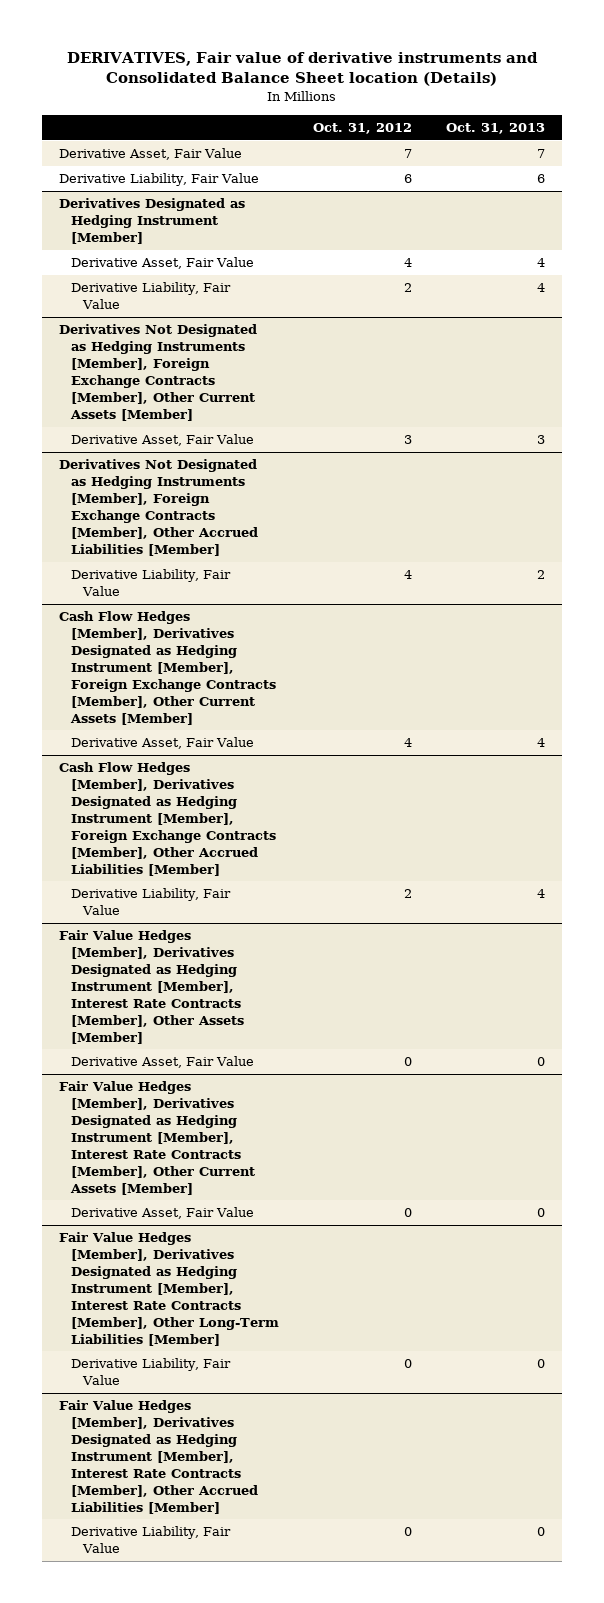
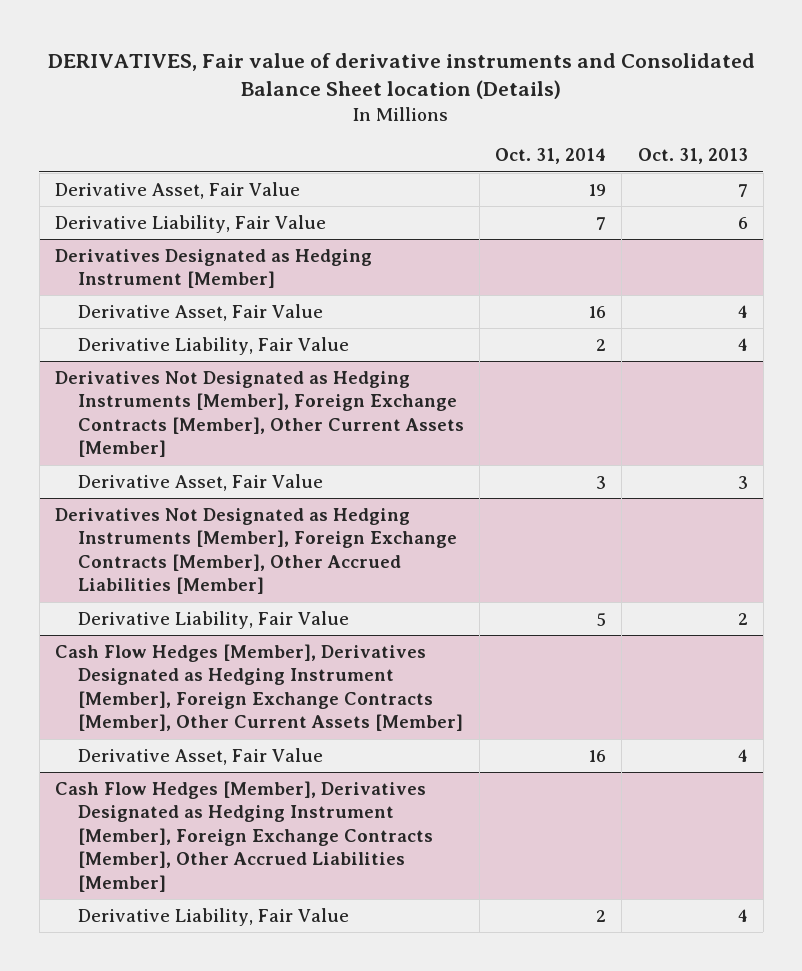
[312,122,412,134] Oct. 31, 2012 -> none
none -> [495,148,607,165] Oct. 31, 2014
[59,930,245,1044] Fair Value Hedges [Member], Derivatives Designated as Hedging Instrument [Member], Interest Rate Contracts [Member], Other Assets [Member] -> none
[71,1056,255,1069] Derivative Asset, Fair Value -> none
[59,1081,256,1195] Fair Value Hedges [Member], Derivatives Designated as Hedging Instrument [Member], Interest Rate Contracts [Member], Other Current Assets [Member] -> none
[71,1207,255,1220] Derivative Asset, Fair Value -> none
[59,1232,280,1346] Fair Value Hedges [Member], Derivatives Designated as Hedging Instrument [Member], Interest Rate Contracts [Member], Other Long-Term Liabilities [Member] -> none
[71,1358,232,1386] Derivative Liability, Fair Value -> none
[59,1400,259,1514] Fair Value Hedges [Member], Derivatives Designated as Hedging Instrument [Member], Interest Rate Contracts [Member], Other Accrued Liabilities [Member] -> none
[71,1526,232,1554] Derivative Liability, Fair Value -> none

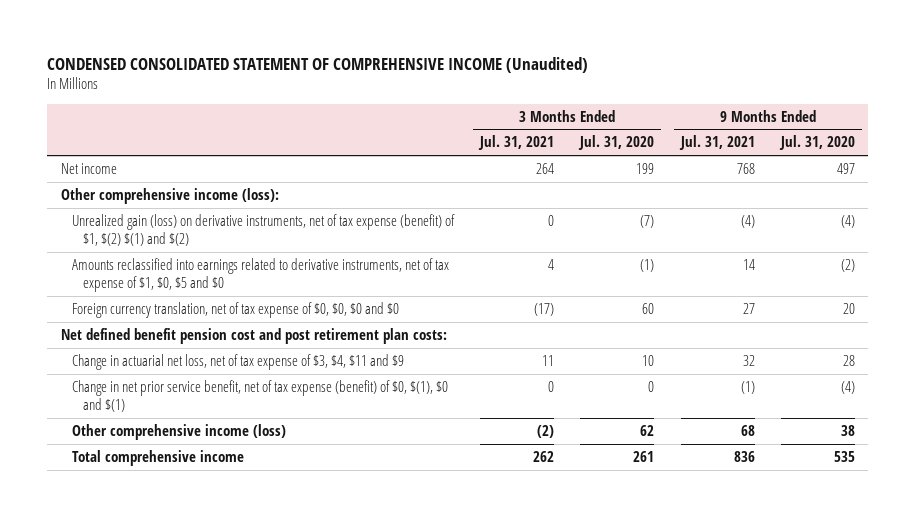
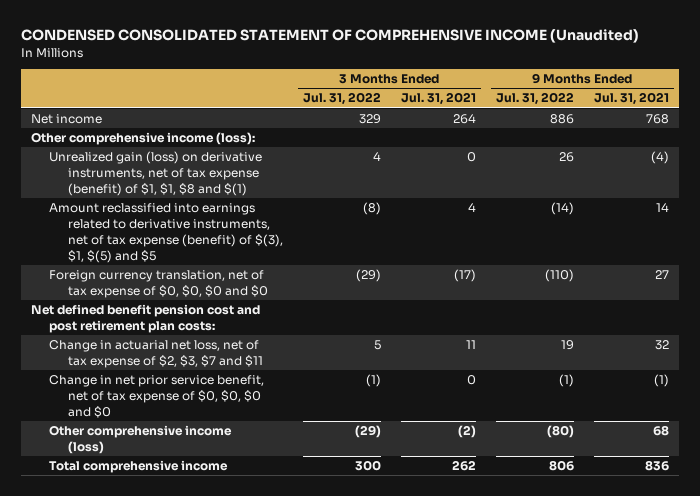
[578,135,655,151] Jul. 31, 2020 -> none
[778,135,855,151] Jul. 31, 2020 -> none
none -> [302,92,381,106] Jul. 31, 2022
none -> [495,92,574,106] Jul. 31, 2022
[71,213,455,247] Unrealized gain (loss) on derivative instruments, net of tax expense (benefit) of $1, $(2) $(1) and $(2) -> [49,151,263,196] Unrealized gain (loss) on derivative instruments, net of tax expense (benefit) of $1, $1, $8 and $(1)
[71,257,449,293] Amounts reclassified into earnings related to derivative instruments, net of tax expense of $1, $0, $5 and $0 -> [49,203,283,263] Amount reclassified into earnings related to derivative instruments, net of tax expense (benefit) of $(3), $1, $(5) and $5
[71,353,404,370] Change in actuarial net loss, net of tax expense of $3, $4, $11 and $9 -> [49,340,263,369] Change in actuarial net loss, net of tax expense of $2, $3, $7 and $11
[71,379,448,413] Change in net prior service benefit, net of tax expense (benefit) of $0, $(1), $0 and $(1) -> [49,375,265,418] Change in net prior service benefit, net of tax expense of $0, $0, $0 and $0

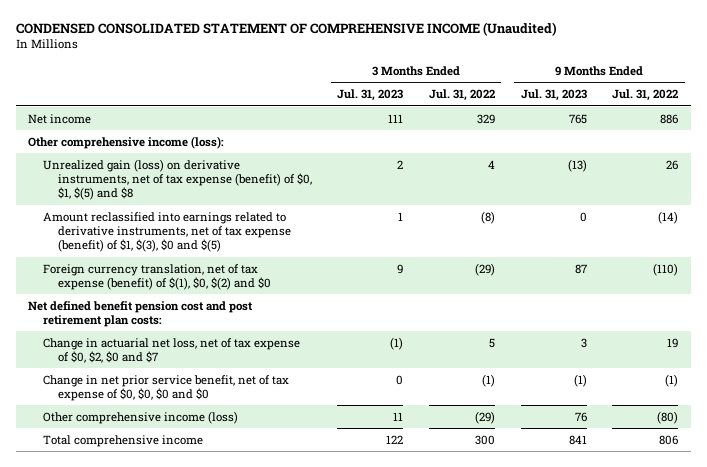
[400,92,476,106] Jul. 31, 2021 -> none
[593,92,669,106] Jul. 31, 2021 -> none
none -> [337,89,404,102] Jul. 31, 2023
none -> [520,89,587,102] Jul. 31, 2023
[49,151,263,196] Unrealized gain (loss) on derivative instruments, net of tax expense (benefit) of $1, $1, $8 and $(1) -> [42,158,312,201] Unrealized gain (loss) on derivative instruments, net of tax expense (benefit) of $0, $1, $(5) and $8
[49,203,283,263] Amount reclassified into earnings related to derivative instruments, net of tax expense (benefit) of $(3), $1, $(5) and $5 -> [42,211,291,253] Amount reclassified into earnings related to derivative instruments, net of tax expense (benefit) of $1, $(3), $0 and $(5)
[49,270,268,299] Foreign currency translation, net of tax expense of $0, $0, $0 and $0 -> [42,263,271,290] Foreign currency translation, net of tax expense (benefit) of $(1), $0, $(2) and $0
[49,340,263,369] Change in actuarial net loss, net of tax expense of $2, $3, $7 and $11 -> [42,337,300,363] Change in actuarial net loss, net of tax expense of $0, $2, $0 and $7

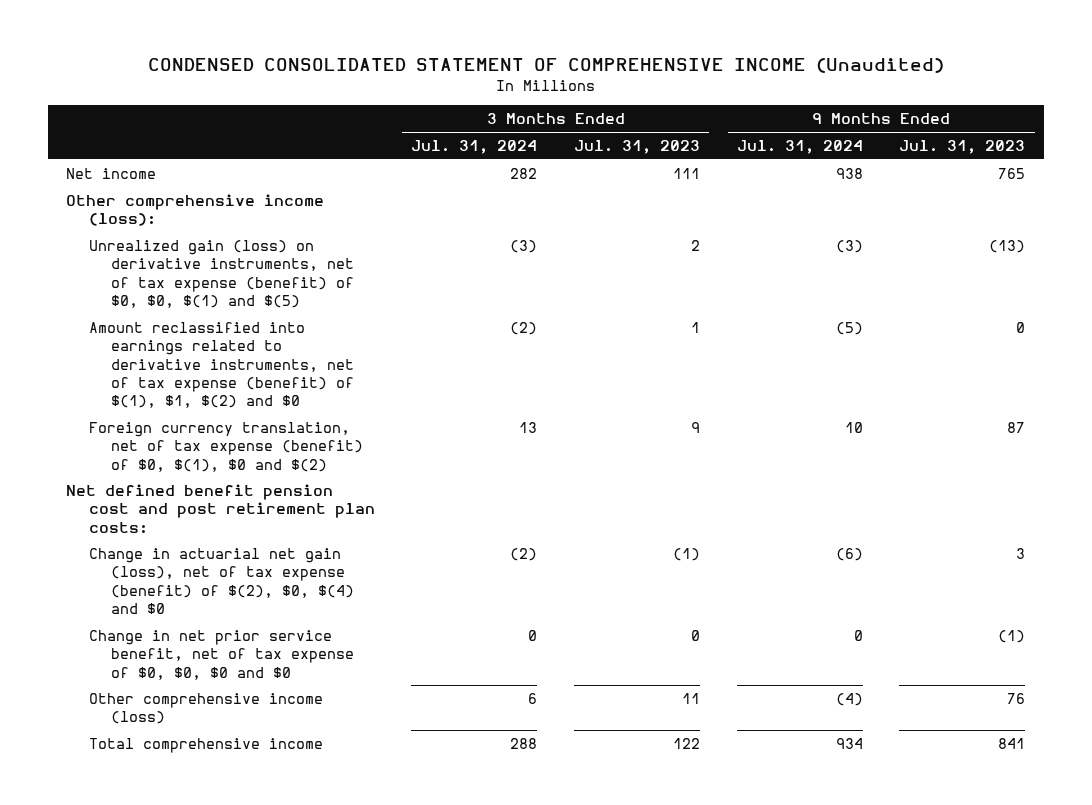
[428,89,495,102] Jul. 31, 2022 -> none
[612,89,679,102] Jul. 31, 2022 -> none
none -> [411,140,538,155] Jul. 31, 2024
none -> [736,140,863,155] Jul. 31, 2024
[42,158,312,201] Unrealized gain (loss) on derivative instruments, net of tax expense (benefit) of $0, $1, $(5) and $8 -> [88,239,355,308] Unrealized gain (loss) on derivative instruments, net of tax expense (benefit) of $0, $0, $(1) and $(5)
[42,211,291,253] Amount reclassified into earnings related to derivative instruments, net of tax expense (benefit) of $1, $(3), $0 and $(5) -> [88,321,355,409] Amount reclassified into earnings related to derivative instruments, net of tax expense (benefit) of $(1), $1, $(2) and $0
[42,263,271,290] Foreign currency translation, net of tax expense (benefit) of $(1), $0, $(2) and $0 -> [88,421,364,472] Foreign currency translation, net of tax expense (benefit) of $0, $(1), $0 and $(2)
[42,337,300,363] Change in actuarial net loss, net of tax expense of $0, $2, $0 and $7 -> [88,547,355,614] Change in actuarial net gain (loss), net of tax expense (benefit) of $(2), $0, $(4) and $0

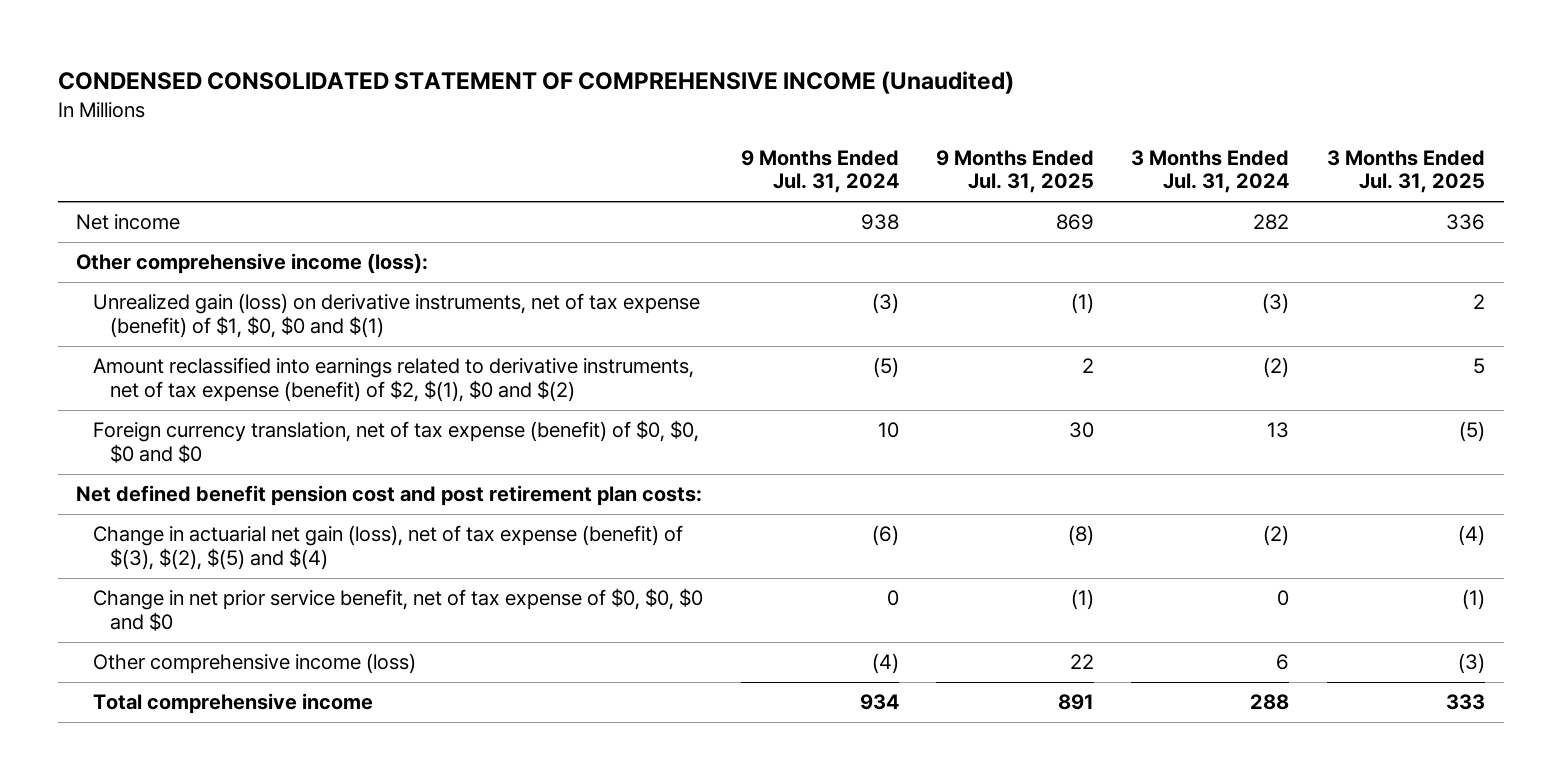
[574,140,701,155] Jul. 31, 2023 -> none
[899,140,1026,155] Jul. 31, 2023 -> none
none -> [936,149,1095,194] 9 Months Ended Jul. 31, 2025
none -> [1326,149,1485,194] 3 Months Ended Jul. 31, 2025
[88,239,355,308] Unrealized gain (loss) on derivative instruments, net of tax expense (benefit) of $0, $0, $(1) and $(5) -> [93,293,701,338] Unrealized gain (loss) on derivative instruments, net of tax expense (benefit) of $1, $0, $0 and $(1)
[88,321,355,409] Amount reclassified into earnings related to derivative instruments, net of tax expense (benefit) of $(1), $1, $(2) and $0 -> [93,357,695,402] Amount reclassified into earnings related to derivative instruments, net of tax expense (benefit) of $2, $(1), $0 and $(2)
[88,421,364,472] Foreign currency translation, net of tax expense (benefit) of $0, $(1), $0 and $(2) -> [93,420,700,463] Foreign currency translation, net of tax expense (benefit) of $0, $0, $0 and $0
[88,547,355,614] Change in actuarial net gain (loss), net of tax expense (benefit) of $(2), $0, $(4) and $0 -> [93,525,684,570] Change in actuarial net gain (loss), net of tax expense (benefit) of $(3), $(2), $(5) and $(4)

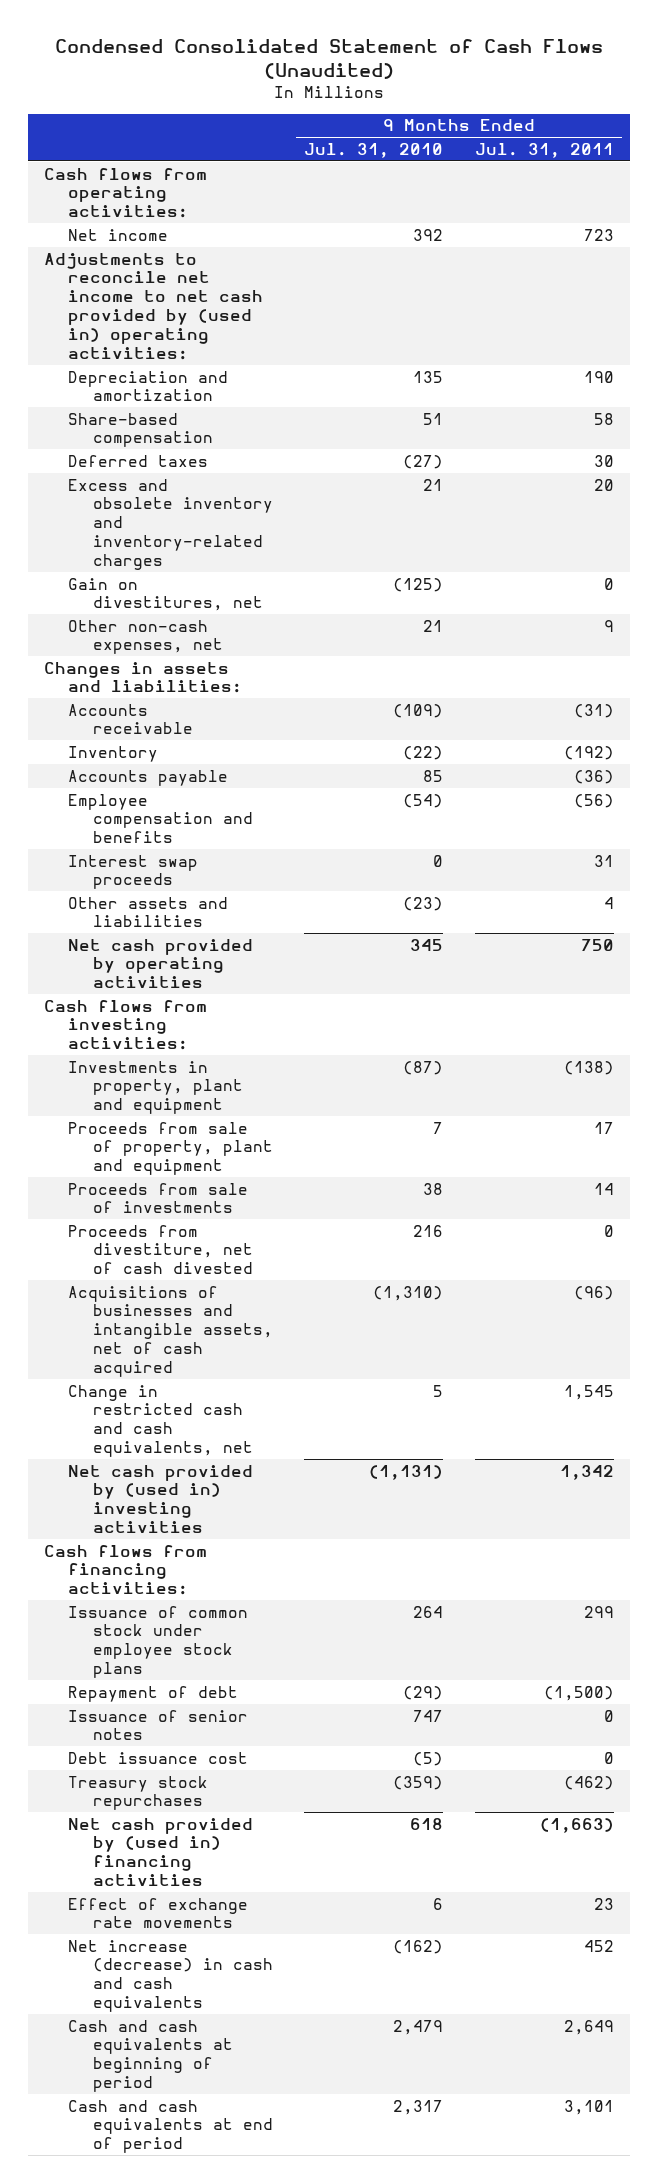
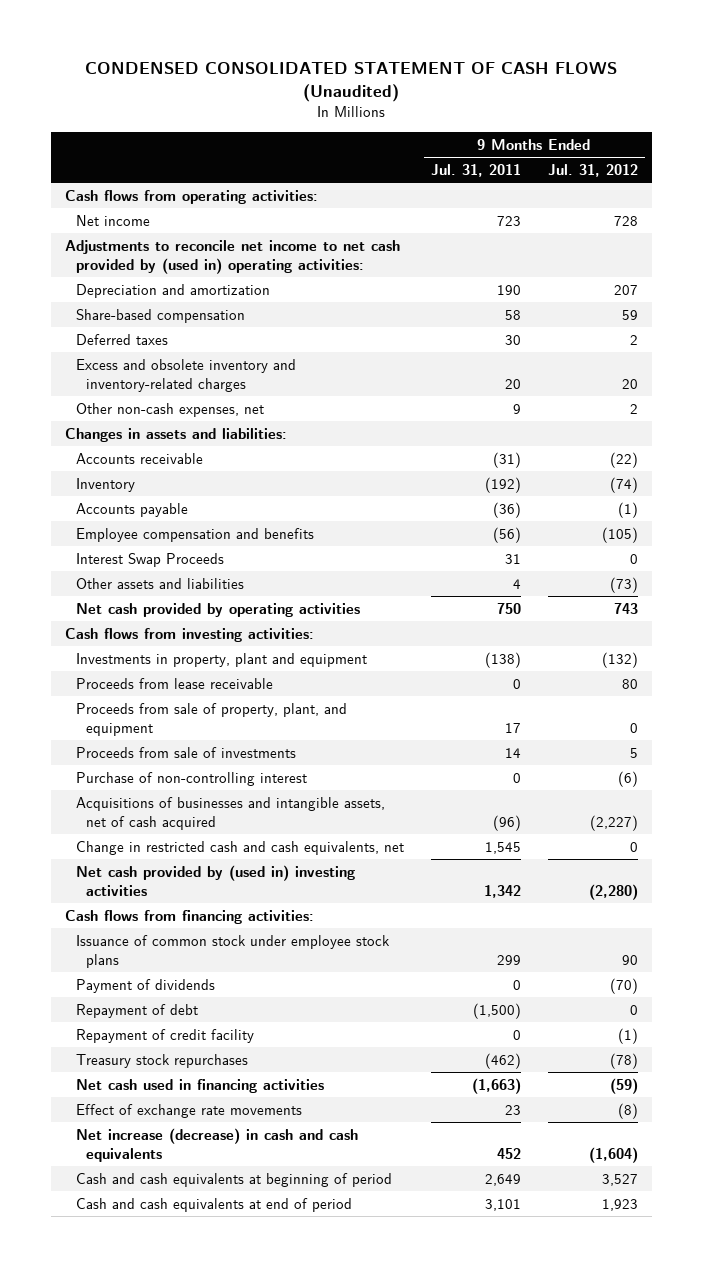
[55,38,604,79] Condensed Consolidated Statement of Cash Flows (Unaudited) -> [85,62,618,103] CONDENSED CONSOLIDATED STATEMENT OF CASH FLOWS (Unaudited)
[304,142,444,158] Jul. 31, 2010 -> none
none -> [548,164,639,178] Jul. 31, 2012
[68,577,263,612] Gain on divestitures, net -> none
[68,854,199,890] Interest swap proceeds -> [75,552,224,567] Interest Swap Proceeds
none -> [75,677,273,689] Proceeds from lease receivable
[68,1121,273,1176] Proceeds from sale of property, plant and equipment -> [75,702,347,736] Proceeds from sale of property, plant, and equipment
[68,1224,253,1275] Proceeds from divestiture, net of cash divested -> none
none -> [75,771,307,786] Purchase of non-controlling interest
none -> [75,978,215,993] Payment of dividends
[68,1709,249,1741] Issuance of senior notes -> none
[68,1751,249,1764] Debt issuance cost -> none
none -> [75,1028,254,1043] Repayment of credit facility
[68,1817,254,1887] Net cash provided by (used in) financing activities -> [75,1078,324,1093] Net cash used in financing activities

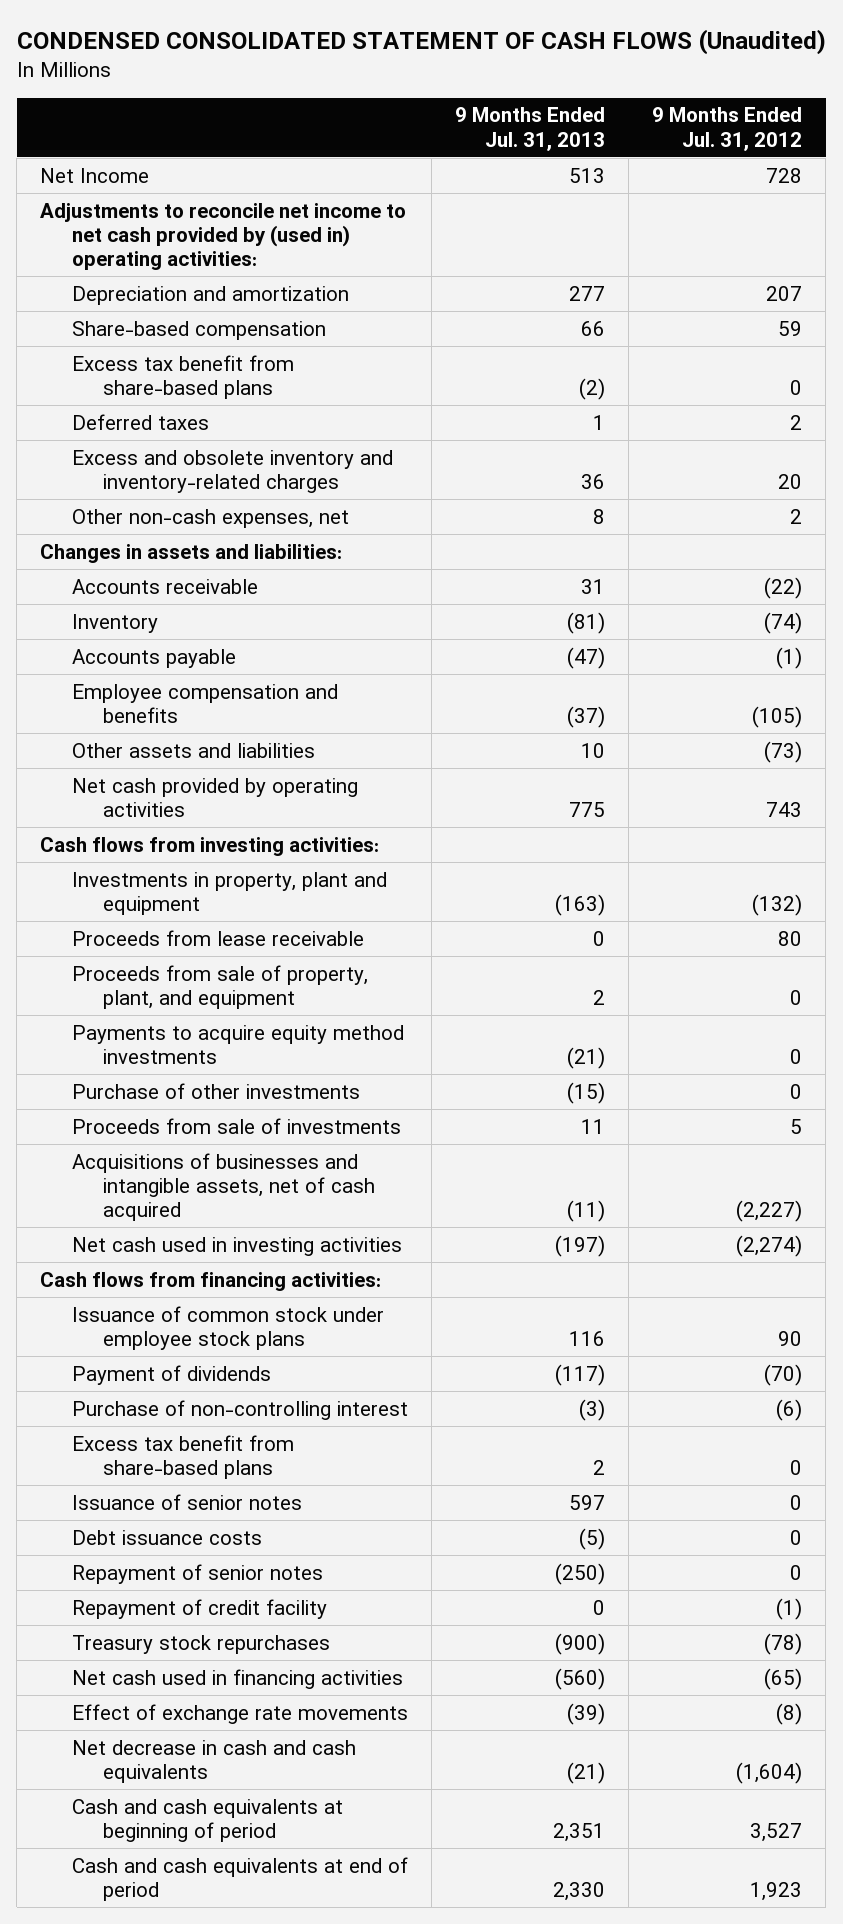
[430,164,521,178] Jul. 31, 2011 -> none
none -> [455,107,606,151] 9 Months Ended Jul. 31, 2013
[64,189,318,204] Cash flows from operating activities: -> none
[75,214,150,226] Net income -> [40,167,150,183] Net Income
none -> [71,354,294,399] Excess tax benefit from share-based plans
[75,552,224,567] Interest Swap Proceeds -> none
none -> [71,1024,404,1064] Payments to acquire equity method investments
none -> [71,1082,360,1099] Purchase of other investments
[75,840,404,855] Change in restricted cash and cash equivalents, net -> none
[75,864,355,896] Net cash provided by (used in) investing activities -> [71,1236,402,1256] Net cash used in investing activities
[589,883,639,900] (2,280) -> [736,1234,803,1257] (2,274)
[75,1003,198,1018] Repayment of debt -> none
[75,771,307,786] Purchase of non-controlling interest -> [71,1399,408,1420] Purchase of non-controlling interest
none -> [71,1434,294,1479] Excess tax benefit from share-based plans
none -> [71,1493,302,1510] Issuance of senior notes
none -> [71,1529,262,1545] Debt issuance costs
none -> [71,1563,323,1584] Repayment of senior notes
[610,1077,639,1094] (59) -> [764,1667,803,1690] (65)
[75,1127,358,1162] Net increase (decrease) in cash and cash equivalents -> [71,1739,356,1783] Net decrease in cash and cash equivalents

